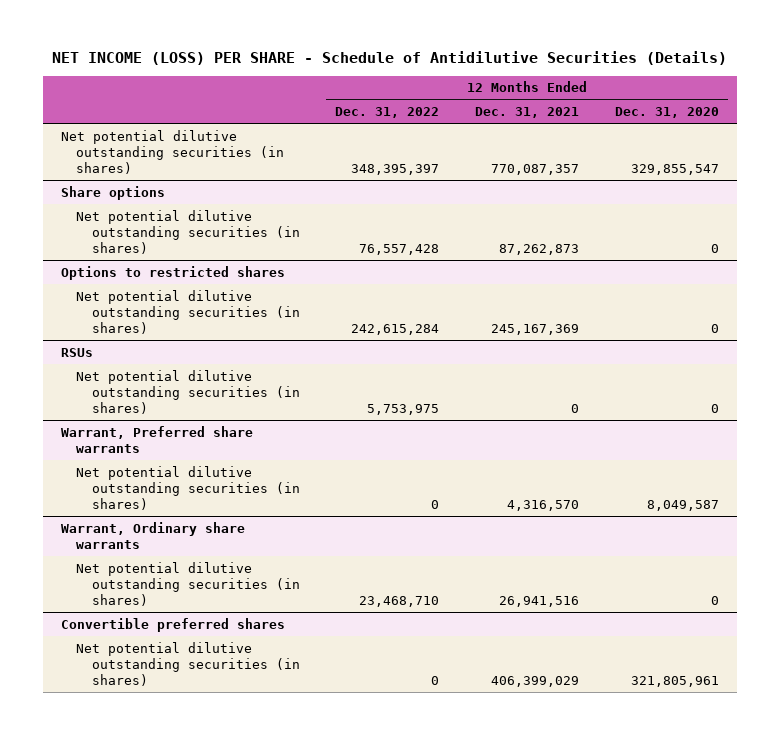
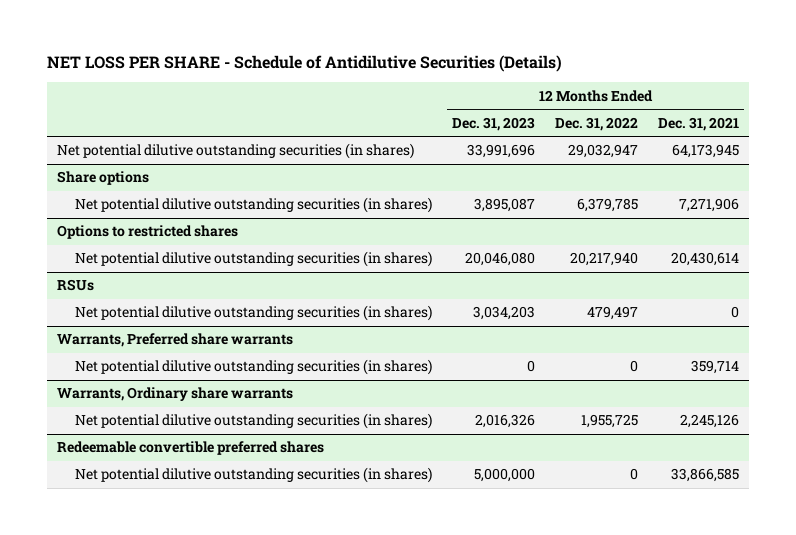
[51,50,727,65] NET INCOME (LOSS) PER SHARE - Schedule of Antidilutive Securities (Details) -> [46,55,562,73] NET LOSS PER SHARE - Schedule of Antidilutive Securities (Details)
[614,107,719,119] Dec. 31, 2020 -> none
none -> [452,116,536,131] Dec. 31, 2023
[351,163,440,175] 348,395,397 -> [568,144,639,159] 29,032,947
[491,163,580,175] 770,087,357 -> [672,144,740,159] 64,173,945
[359,243,440,255] 76,557,428 -> [577,198,639,213] 6,379,785
[499,243,580,255] 87,262,873 -> [679,198,740,213] 7,271,906
[351,323,440,335] 242,615,284 -> [570,252,639,267] 20,217,940
[491,323,580,335] 245,167,369 -> [671,252,740,267] 20,430,614
[367,403,440,415] 5,753,975 -> [587,306,639,321] 479,497
[60,425,253,453] Warrant, Preferred share warrants -> [56,333,293,348] Warrants, Preferred share warrants
[507,499,580,511] 4,316,570 -> [691,360,740,375] 359,714
[60,521,245,549] Warrant, Ordinary share warrants -> [56,387,293,402] Warrants, Ordinary share warrants
[359,595,440,607] 23,468,710 -> [581,414,639,429] 1,955,725
[499,595,580,607] 26,941,516 -> [680,414,740,429] 2,245,126
[60,617,285,632] Convertible preferred shares -> [56,441,324,456] Redeemable convertible preferred shares
[491,675,580,687] 406,399,029 -> [671,468,740,483] 33,866,585

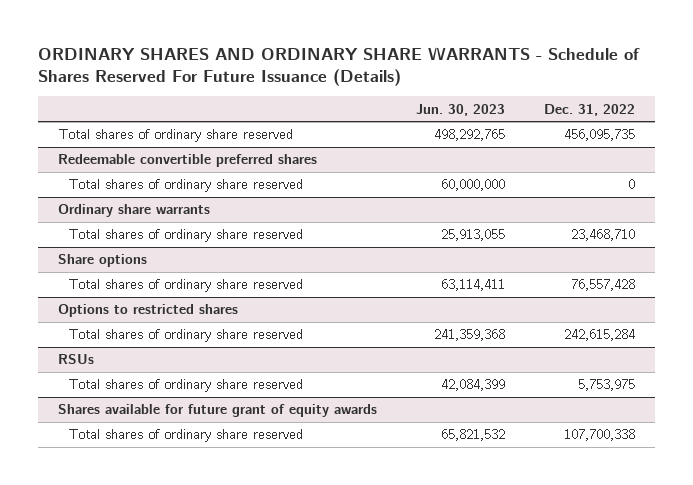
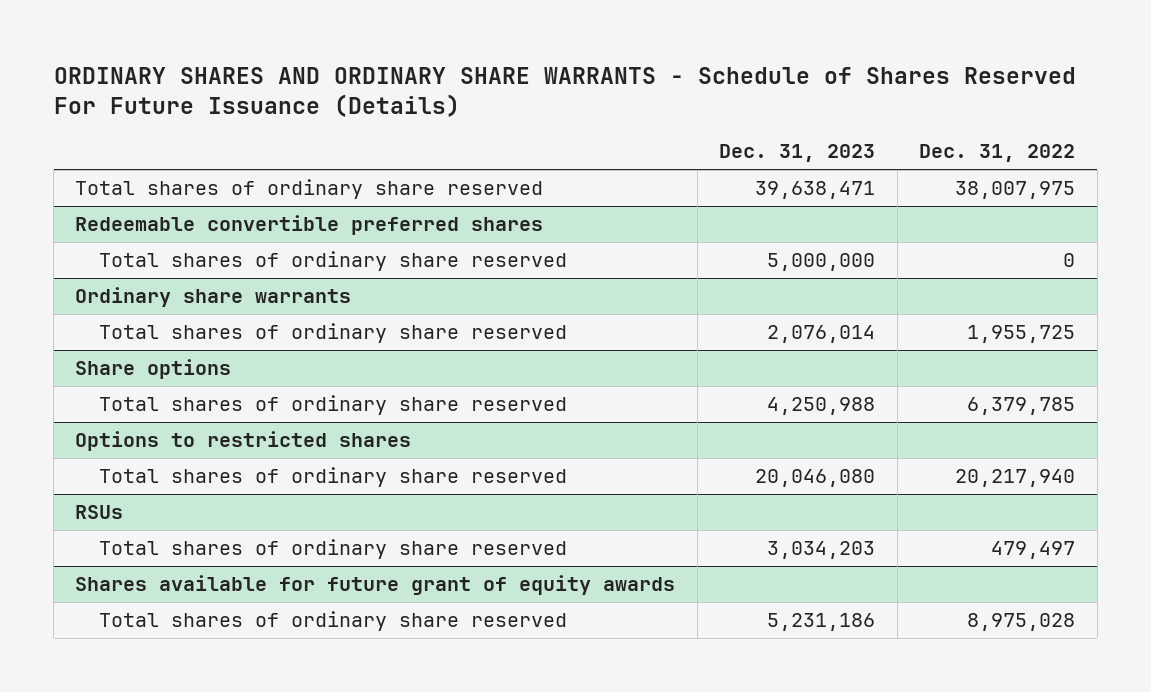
[415,103,505,116] Jun. 30, 2023 -> none
none -> [719,144,876,163] Dec. 31, 2023
[563,129,635,142] 456,095,735 -> [955,181,1076,200] 38,007,975
[570,229,635,242] 23,468,710 -> [967,325,1076,344] 1,955,725
[570,279,635,292] 76,557,428 -> [967,397,1076,416] 6,379,785
[563,329,635,342] 242,615,284 -> [955,469,1076,488] 20,217,940
[577,379,635,392] 5,753,975 -> [991,541,1076,560] 479,497
[563,429,635,442] 107,700,338 -> [967,613,1076,632] 8,975,028

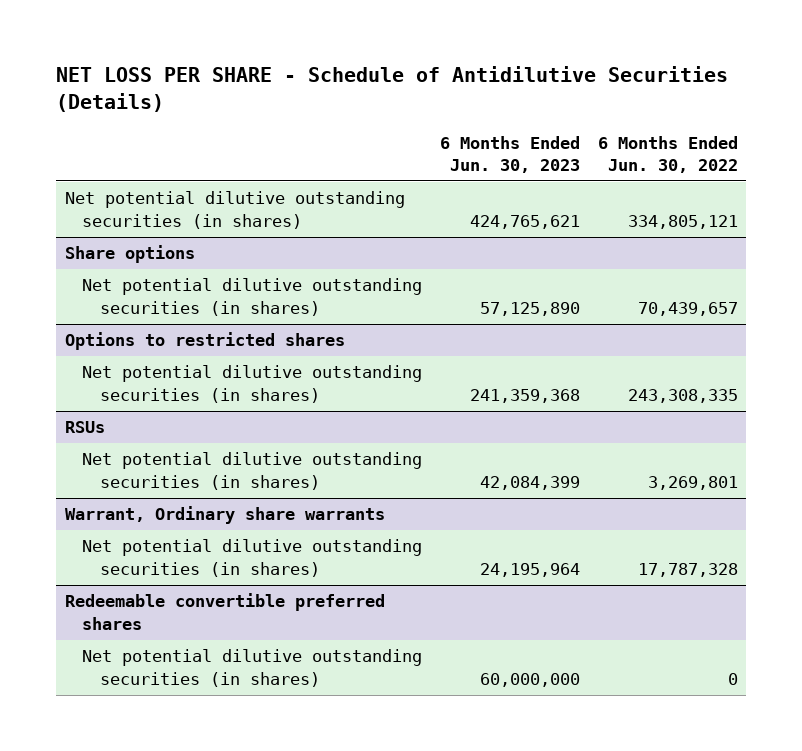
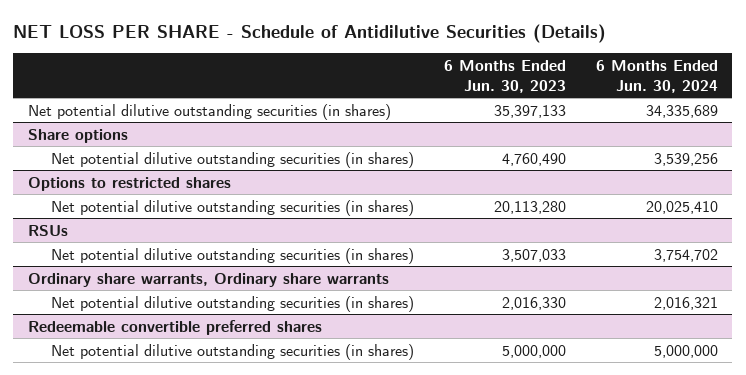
[597,135,738,173] 6 Months Ended Jun. 30, 2022 -> none
none -> [595,59,718,93] 6 Months Ended Jun. 30, 2024
[470,214,581,229] 424,765,621 -> [493,104,566,118] 35,397,133
[480,301,581,316] 57,125,890 -> [501,152,566,166] 4,760,490
[470,388,581,403] 241,359,368 -> [493,200,566,214] 20,113,280
[480,475,581,490] 42,084,399 -> [501,248,566,262] 3,507,033
[64,506,385,525] Warrant, Ordinary share warrants -> [28,272,390,287] Ordinary share warrants, Ordinary share warrants
[480,562,581,577] 24,195,964 -> [501,296,566,310] 2,016,330
[480,672,581,687] 60,000,000 -> [501,344,566,358] 5,000,000

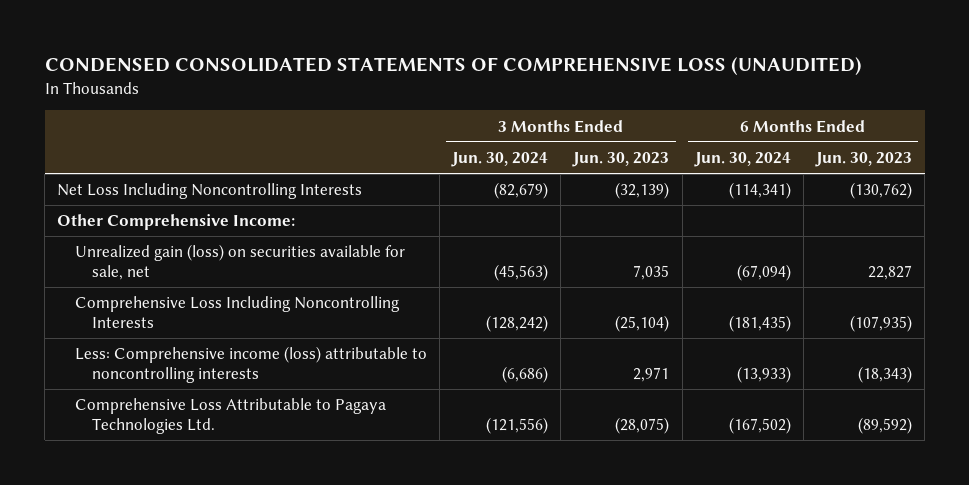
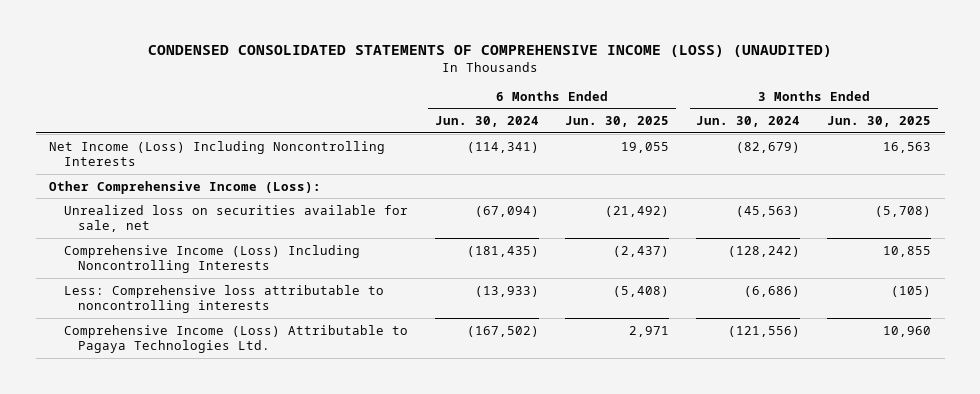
[44,56,862,75] CONDENSED CONSOLIDATED STATEMENTS OF COMPREHENSIVE LOSS (UNAUDITED) -> [148,45,833,58] CONDENSED CONSOLIDATED STATEMENTS OF COMPREHENSIVE INCOME (LOSS) (UNAUDITED)
[572,151,670,167] Jun. 30, 2023 -> none
[814,151,912,167] Jun. 30, 2023 -> none
none -> [565,116,670,128] Jun. 30, 2025
none -> [827,116,932,128] Jun. 30, 2025
[57,183,363,200] Net Loss Including Noncontrolling Interests -> [49,140,386,166] Net Income (Loss) Including Noncontrolling Interests
[57,214,296,231] Other Comprehensive Income: -> [49,180,322,194] Other Comprehensive Income (Loss):
[74,244,405,280] Unrealized gain (loss) on securities available for sale, net -> [63,204,408,232] Unrealized loss on securities available for sale, net
[74,296,400,328] Comprehensive Loss Including Noncontrolling Interests -> [63,244,360,273] Comprehensive Income (Loss) Including Noncontrolling Interests
[74,346,427,383] Less: Comprehensive income (loss) attributable to noncontrolling interests -> [63,284,384,313] Less: Comprehensive loss attributable to noncontrolling interests
[74,398,386,434] Comprehensive Loss Attributable to Pagaya Technologies Ltd. -> [63,324,408,353] Comprehensive Income (Loss) Attributable to Pagaya Technologies Ltd.

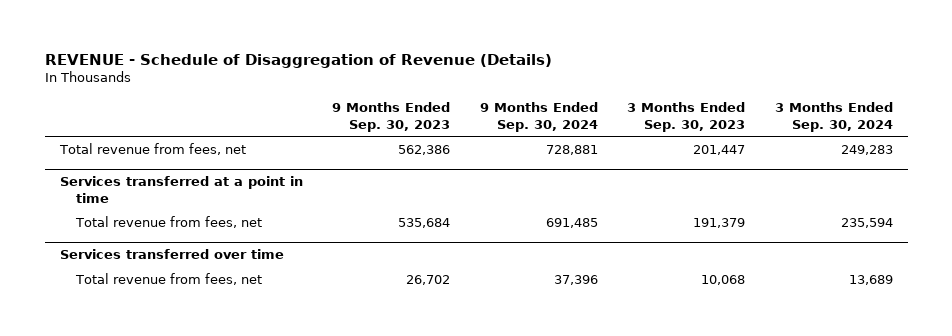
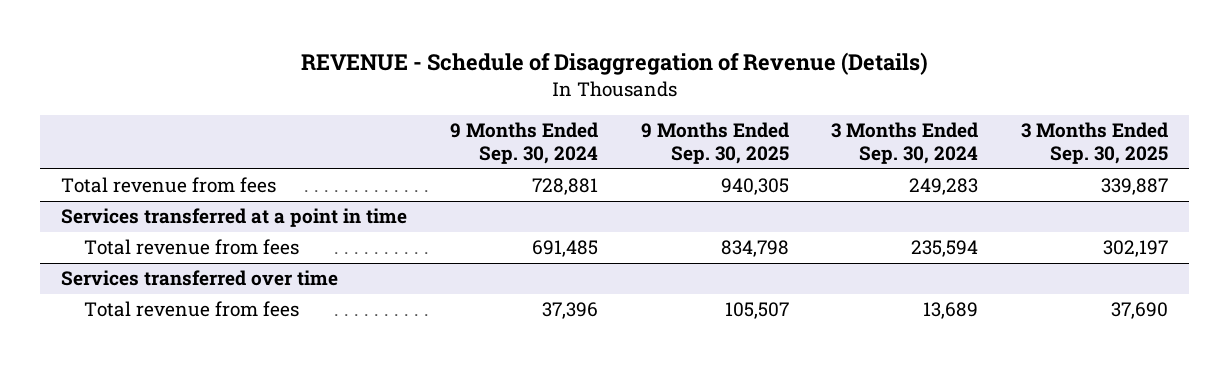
[332,101,451,132] 9 Months Ended Sep. 30, 2023 -> none
[627,101,746,132] 3 Months Ended Sep. 30, 2023 -> none
none -> [640,122,789,164] 9 Months Ended Sep. 30, 2025
none -> [1020,122,1168,164] 3 Months Ended Sep. 30, 2025
[58,142,246,155] Total revenue from fees, net -> [61,177,277,194] Total revenue from fees
[74,215,262,228] Total revenue from fees, net -> [83,239,299,256] Total revenue from fees
[74,272,262,285] Total revenue from fees, net -> [83,301,299,318] Total revenue from fees

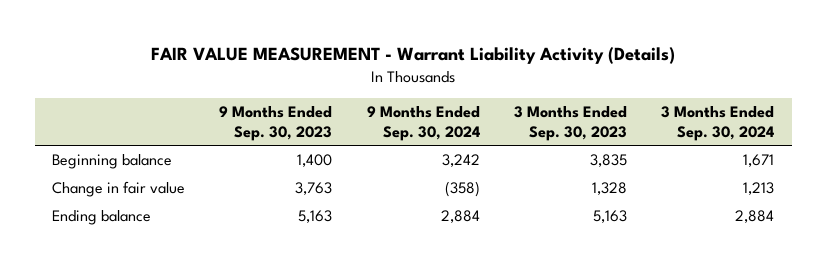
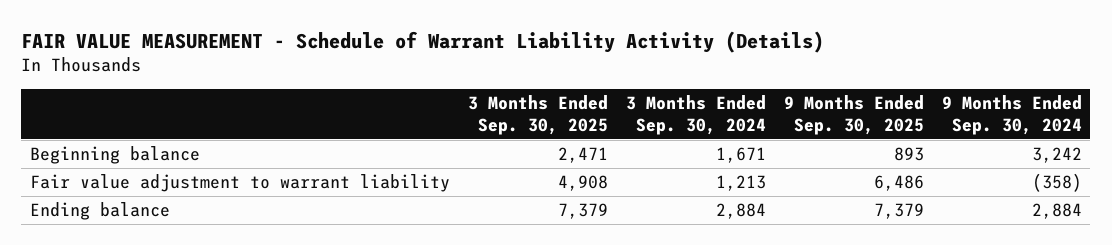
[151,46,676,64] FAIR VALUE MEASUREMENT - Warrant Liability Activity (Details) -> [21,30,825,53] FAIR VALUE MEASUREMENT - Schedule of Warrant Liability Activity (Details)
[219,106,333,141] 9 Months Ended Sep. 30, 2023 -> none
[514,106,628,141] 3 Months Ended Sep. 30, 2023 -> none
none -> [467,94,608,135] 3 Months Ended Sep. 30, 2025
none -> [783,94,924,135] 9 Months Ended Sep. 30, 2025
[51,181,185,198] Change in fair value -> [29,174,450,193] Fair value adjustment to warrant liability

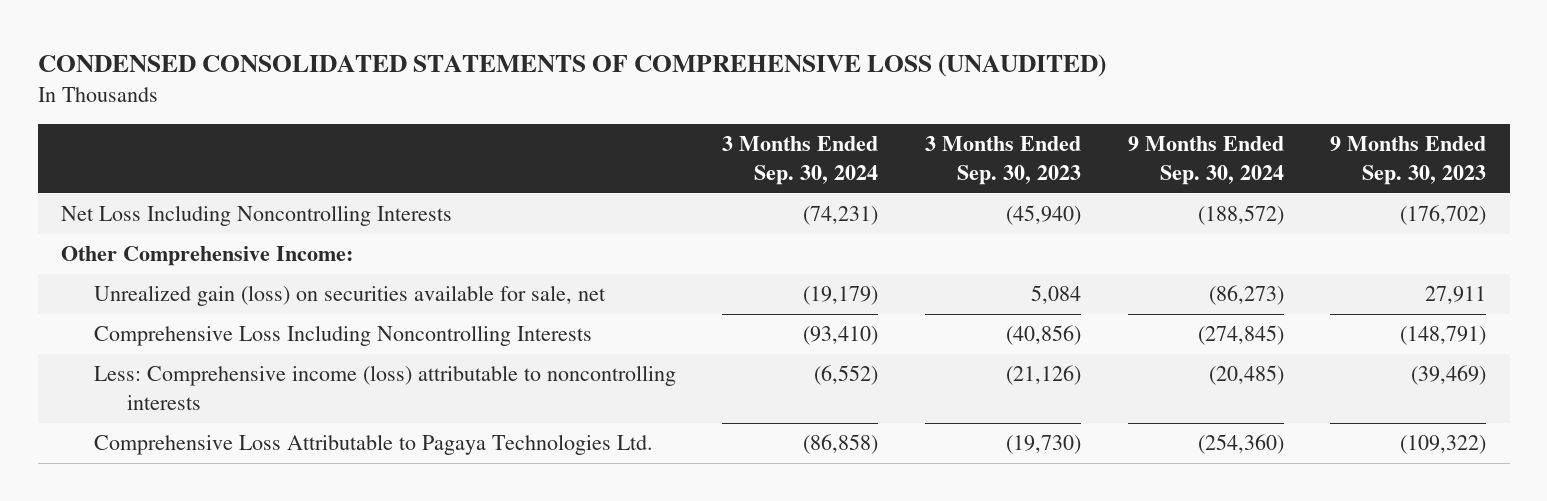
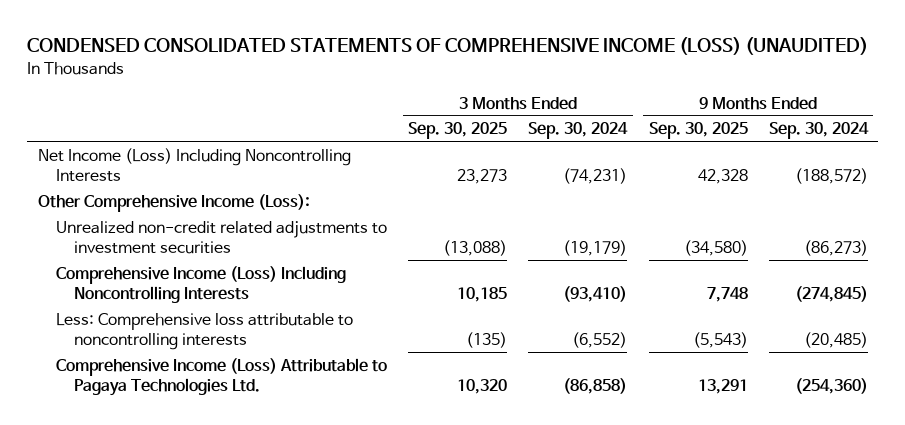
[37,53,1106,77] CONDENSED CONSOLIDATED STATEMENTS OF COMPREHENSIVE LOSS (UNAUDITED) -> [26,36,868,55] CONDENSED CONSOLIDATED STATEMENTS OF COMPREHENSIVE INCOME (LOSS) (UNAUDITED)
[925,136,1082,185] 3 Months Ended Sep. 30, 2023 -> none
[1330,136,1487,185] 9 Months Ended Sep. 30, 2023 -> none
none -> [407,122,507,140] Sep. 30, 2025
none -> [648,122,748,140] Sep. 30, 2025
[60,205,452,227] Net Loss Including Noncontrolling Interests -> [37,147,351,183] Net Income (Loss) Including Noncontrolling Interests
[60,246,353,267] Other Comprehensive Income: -> [37,193,310,212] Other Comprehensive Income (Loss):
[93,285,606,307] Unrealized gain (loss) on securities available for sale, net -> [55,220,387,255] Unrealized non-credit related adjustments to investment securities
[93,325,592,347] Comprehensive Loss Including Noncontrolling Interests -> [55,265,346,304] Comprehensive Income (Loss) Including Noncontrolling Interests
[93,365,676,411] Less: Comprehensive income (loss) attributable to noncontrolling interests -> [55,312,353,351] Less: Comprehensive loss attributable to noncontrolling interests
[93,434,653,456] Comprehensive Loss Attributable to Pagaya Technologies Ltd. -> [55,357,387,397] Comprehensive Income (Loss) Attributable to Pagaya Technologies Ltd.

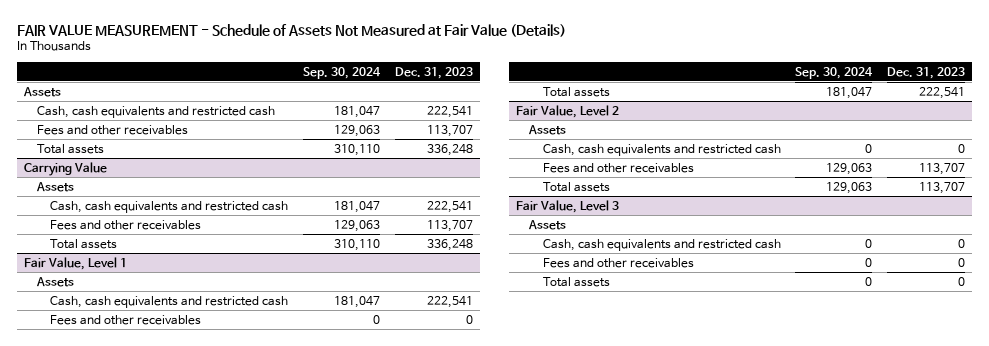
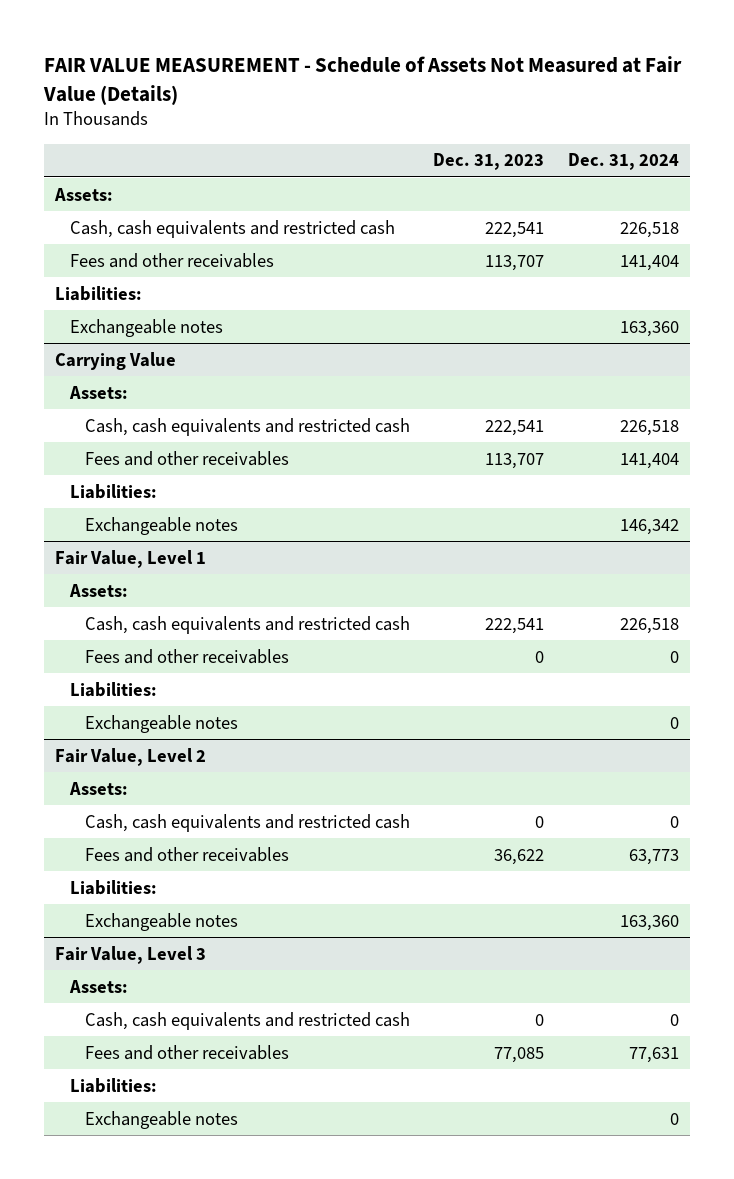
[303,66,382,79] Sep. 30, 2024 -> none
none -> [567,153,679,171] Dec. 31, 2024
[23,86,62,97] Assets -> [54,187,114,201] Assets:
[37,143,105,154] Total assets -> none
none -> [55,285,143,301] Liabilities:
none -> [69,318,223,337] Exchangeable notes
[36,181,75,192] Assets -> [68,385,128,399] Assets:
[50,238,118,249] Total assets -> none
none -> [69,483,157,499] Liabilities:
none -> [84,516,238,535] Exchangeable notes
[36,276,75,287] Assets -> [68,583,128,597] Assets:
[542,86,610,97] Total assets -> none
none -> [69,681,157,697] Liabilities:
none -> [84,714,238,733] Exchangeable notes
[528,124,567,135] Assets -> [68,781,128,795] Assets:
[542,181,610,192] Total assets -> none
[918,162,965,175] 113,707 -> [494,848,545,865] 36,622
none -> [69,879,157,895] Liabilities:
none -> [84,912,238,931] Exchangeable notes
[528,219,567,230] Assets -> [68,979,128,993] Assets:
[542,276,610,287] Total assets -> none
[957,257,965,267] 0 -> [494,1046,545,1063] 77,085
none -> [69,1077,157,1093] Liabilities:
none -> [84,1110,238,1129] Exchangeable notes

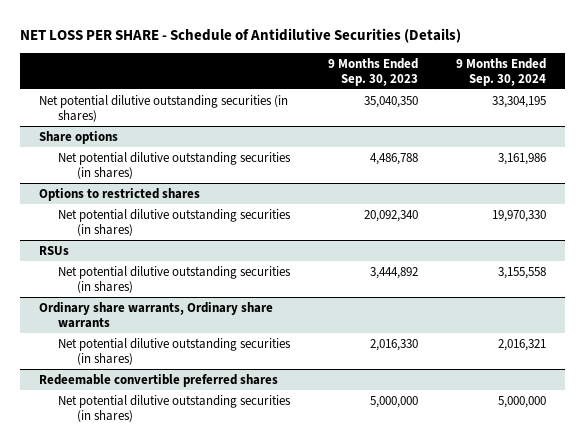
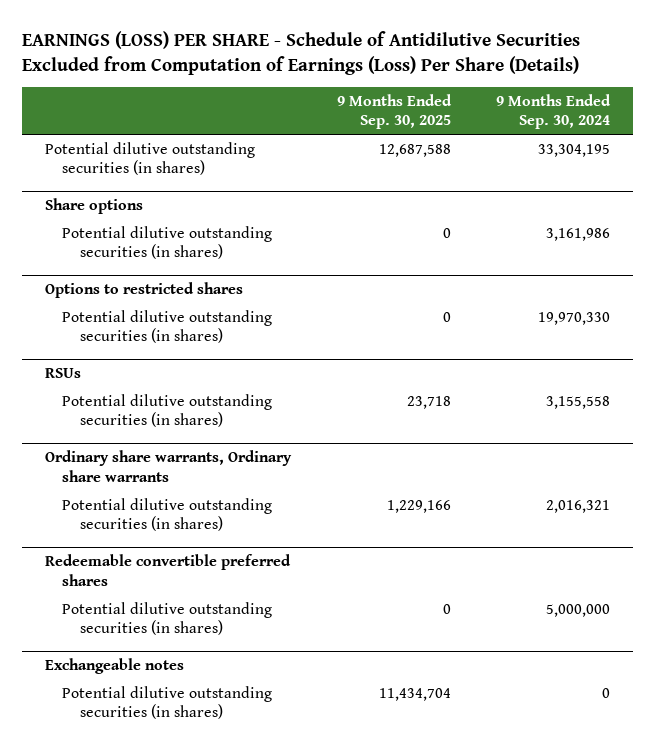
[19,27,461,43] NET LOSS PER SHARE - Schedule of Antidilutive Securities (Details) -> [21,31,580,76] EARNINGS (LOSS) PER SHARE - Schedule of Antidilutive Securities Excluded from Computation of Earnings (Loss) Per Share (Details)
[327,57,418,86] 9 Months Ended Sep. 30, 2023 -> none
none -> [336,94,452,130] 9 Months Ended Sep. 30, 2025
[38,94,288,122] Net potential dilutive outstanding securities (in shares) -> [44,141,255,176] Potential dilutive outstanding securities (in shares)
[57,151,291,179] Net potential dilutive outstanding securities (in shares) -> [62,225,273,260] Potential dilutive outstanding securities (in shares)
[57,208,291,236] Net potential dilutive outstanding securities (in shares) -> [62,309,273,344] Potential dilutive outstanding securities (in shares)
[57,265,291,293] Net potential dilutive outstanding securities (in shares) -> [62,393,273,428] Potential dilutive outstanding securities (in shares)
[57,337,291,365] Net potential dilutive outstanding securities (in shares) -> [62,497,273,532] Potential dilutive outstanding securities (in shares)
[57,394,291,422] Net potential dilutive outstanding securities (in shares) -> [62,601,273,636] Potential dilutive outstanding securities (in shares)
none -> [44,658,184,675] Exchangeable notes
none -> [62,685,273,720] Potential dilutive outstanding securities (in shares)

